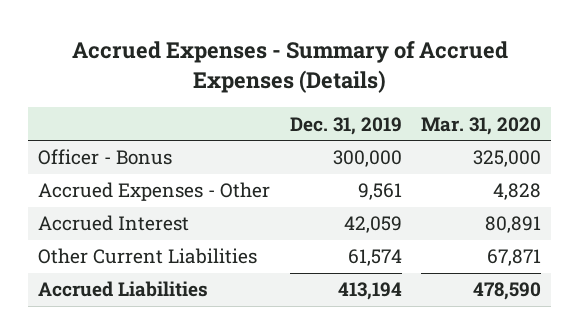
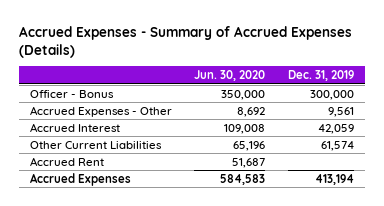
[421,116,542,135] Mar. 31, 2020 -> none
none -> [194,70,266,82] Jun. 30, 2020
none -> [29,156,104,166] Accrued Rent
[38,281,209,298] Accrued Liabilities -> [29,172,131,186] Accrued Expenses

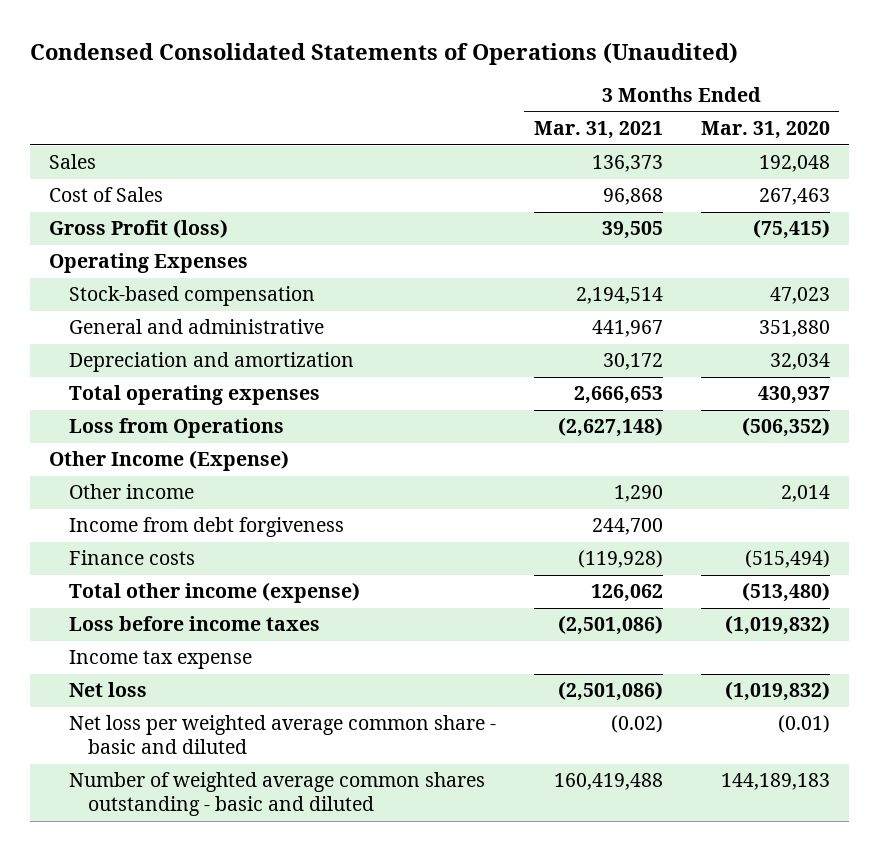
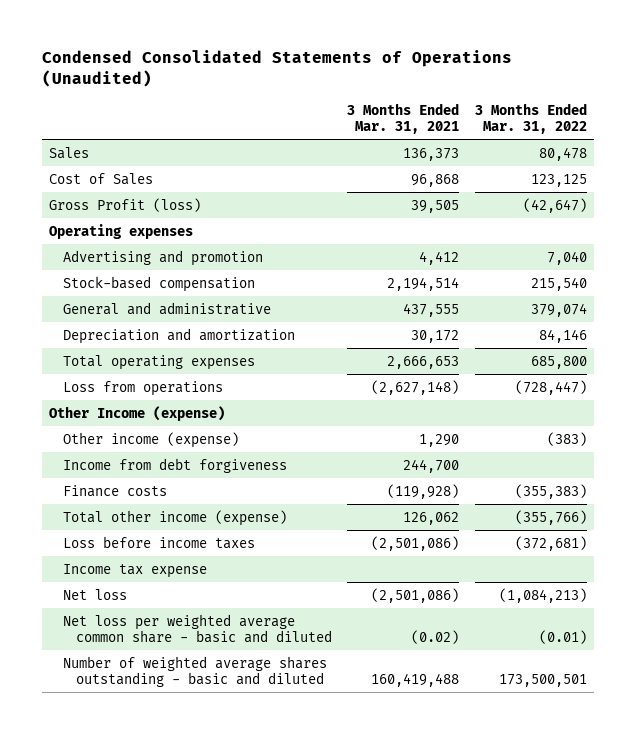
[700,121,830,140] Mar. 31, 2020 -> none
none -> [474,102,587,134] 3 Months Ended Mar. 31, 2022
[48,253,248,274] Operating Expenses -> [49,223,194,239] Operating expenses
none -> [62,249,263,266] Advertising and promotion
[591,320,663,338] 441,967 -> [403,302,460,317] 437,555
[68,418,284,439] Loss from Operations -> [62,380,223,396] Loss from operations
[48,450,289,472] Other Income (Expense) -> [49,405,226,421] Other Income (expense)
[68,484,194,500] Other income -> [62,431,239,448] Other income (expense)
[68,772,485,817] Number of weighted average common shares outstanding - basic and diluted -> [62,655,327,687] Number of weighted average shares outstanding - basic and diluted

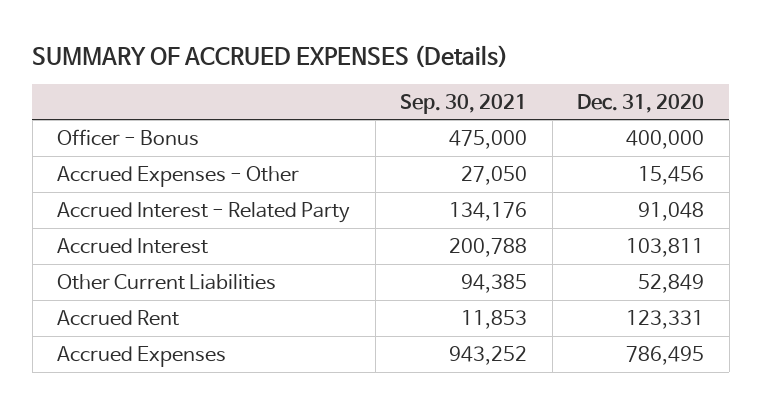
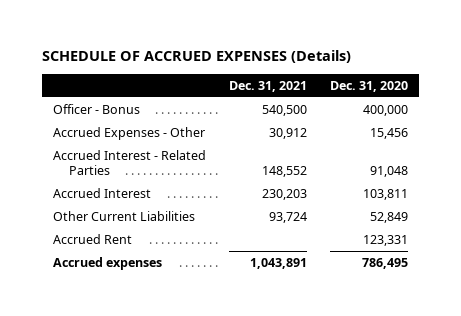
[32,44,509,68] SUMMARY OF ACCRUED EXPENSES (Details) -> [41,50,351,64] SCHEDULE OF ACCRUED EXPENSES (Details)
[400,93,528,114] Sep. 30, 2021 -> none
none -> [229,80,308,92] Dec. 31, 2021
[57,202,351,224] Accrued Interest - Related Party -> [53,150,207,176] Accrued Interest - Related Parties
[57,346,227,368] Accrued Expenses -> [53,257,163,271] Accrued expenses

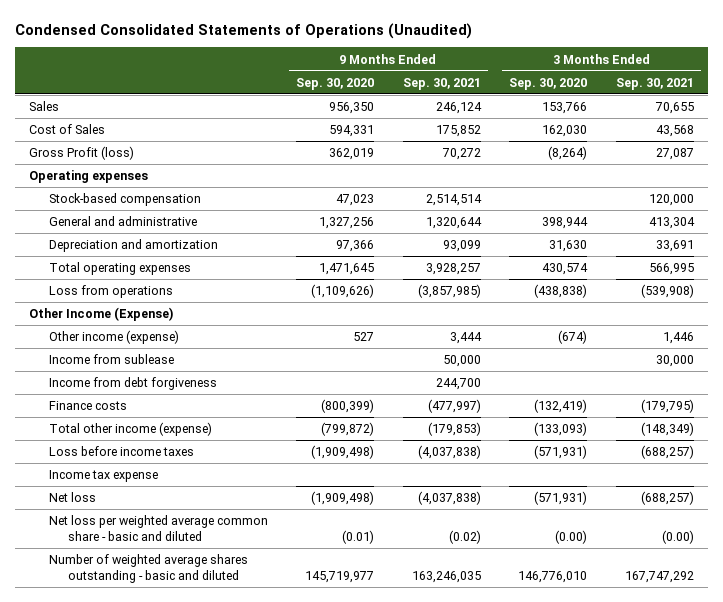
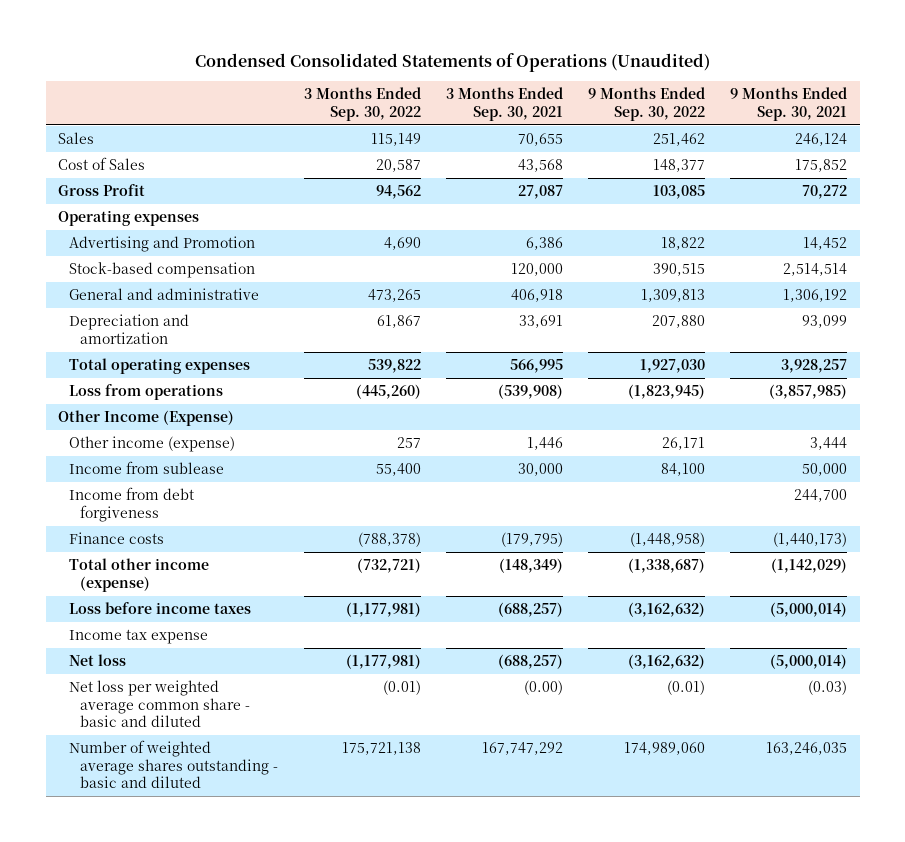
[296,77,375,90] Sep. 30, 2020 -> none
[509,77,588,90] Sep. 30, 2020 -> none
none -> [303,87,421,121] 3 Months Ended Sep. 30, 2022
none -> [587,87,705,121] 9 Months Ended Sep. 30, 2022
[29,146,135,161] Gross Profit (loss) -> [58,184,146,197] Gross Profit
none -> [69,236,256,253] Advertising and Promotion
[425,217,482,230] 1,320,644 -> [783,289,848,303] 1,306,192
[648,217,695,230] 413,304 -> [510,289,563,303] 406,918
[427,399,481,414] (477,997) -> [773,532,848,548] (1,440,173)
[427,422,481,437] (179,853) -> [771,558,848,574] (1,142,029)
[417,445,481,460] (4,037,838) -> [770,602,848,618] (5,000,014)
[417,491,481,506] (4,037,838) -> [770,654,848,670] (5,000,014)
[448,529,481,544] (0.02) -> [808,680,848,696] (0.03)

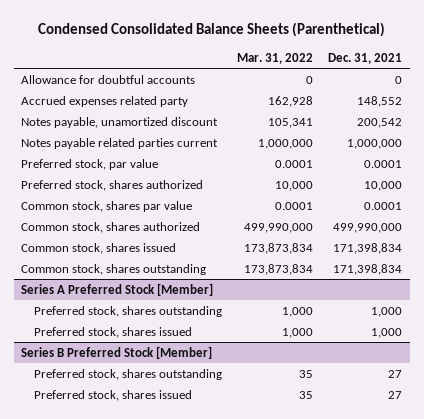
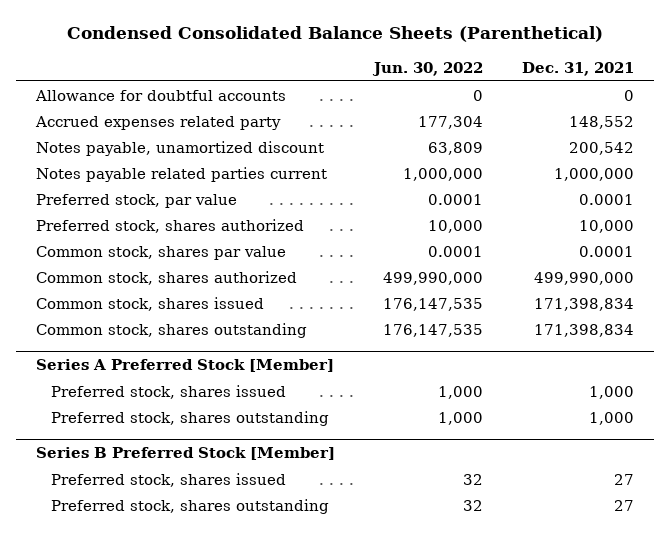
[237,52,314,64] Mar. 31, 2022 -> none
none -> [371,62,483,77] Jun. 30, 2022
[34,305,223,317] Preferred stock, shares outstanding -> [51,410,330,426] Preferred stock, shares outstanding
[34,368,223,380] Preferred stock, shares outstanding -> [51,498,330,514] Preferred stock, shares outstanding

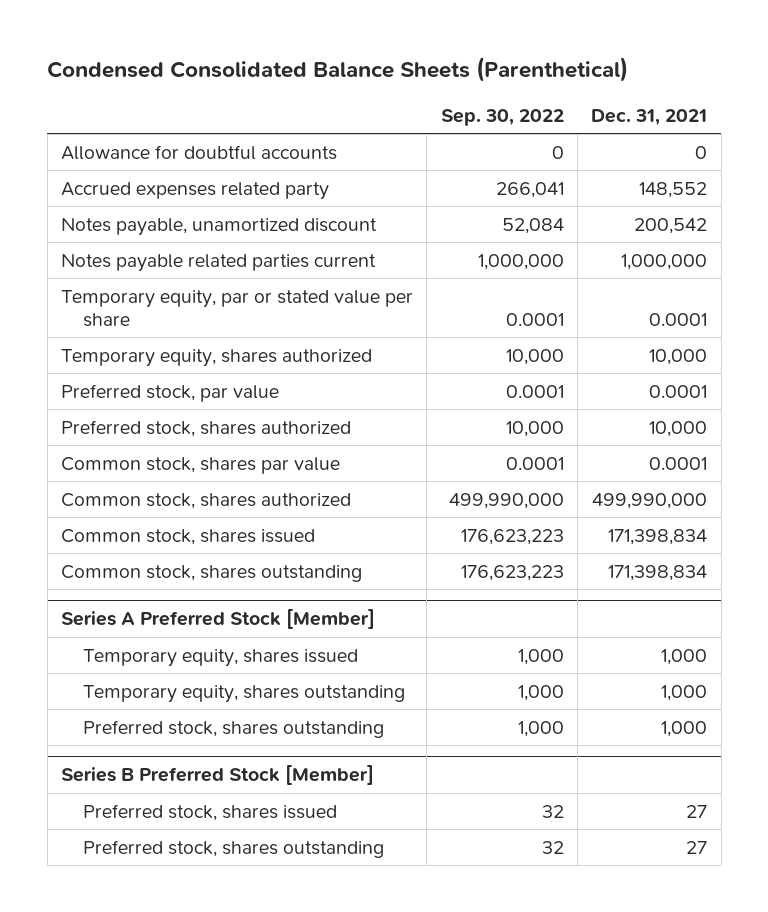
[371,62,483,77] Jun. 30, 2022 -> none
none -> [440,108,564,126] Sep. 30, 2022
none -> [60,289,413,327] Temporary equity, par or stated value per share
none -> [60,348,372,367] Temporary equity, shares authorized
[51,384,287,399] Preferred stock, shares issued -> none
none -> [83,648,359,667] Temporary equity, shares issued
none -> [83,684,406,703] Temporary equity, shares outstanding

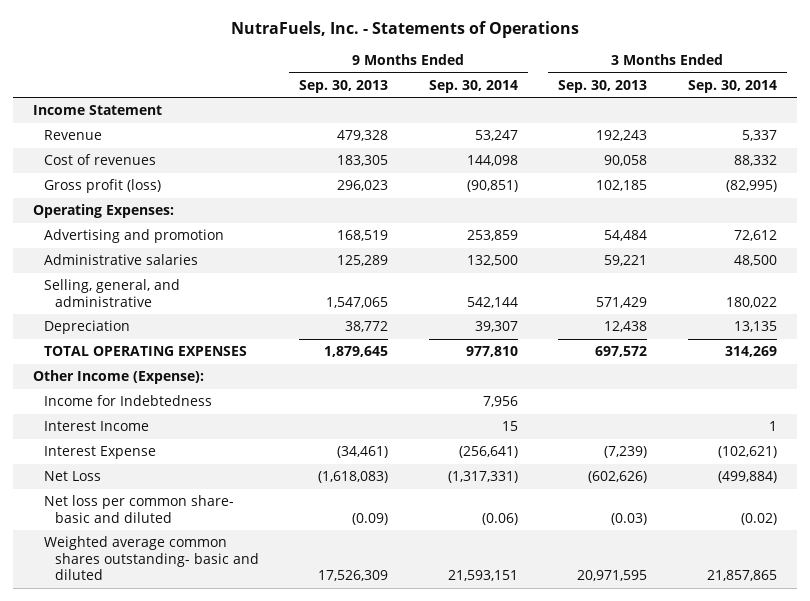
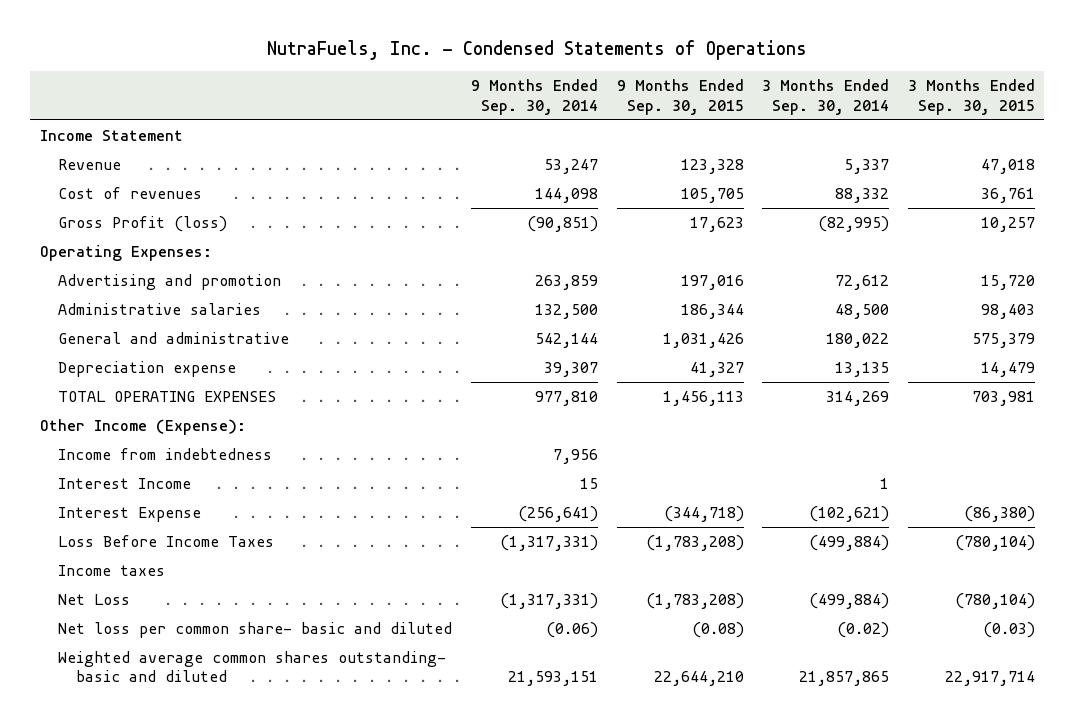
[230,21,579,39] NutraFuels, Inc. - Statements of Operations -> [267,40,808,61] NutraFuels, Inc. - Condensed Statements of Operations
[299,79,389,93] Sep. 30, 2013 -> none
[558,79,648,93] Sep. 30, 2013 -> none
none -> [616,79,744,115] 9 Months Ended Sep. 30, 2015
none -> [908,79,1036,115] 3 Months Ended Sep. 30, 2015
[43,179,161,194] Gross profit (loss) -> [58,215,228,232] Gross Profit (loss)
[466,230,518,242] 253,859 -> [534,274,598,290] 263,859
[43,279,180,307] Selling, general, and administrative -> [58,331,290,344] General and administrative
[43,320,130,335] Depreciation -> [58,360,237,377] Depreciation expense
[43,395,212,407] Income for Indebtedness -> [58,447,273,460] Income from indebtedness
none -> [58,534,275,547] Loss Before Income Taxes
none -> [58,564,166,576] Income taxes

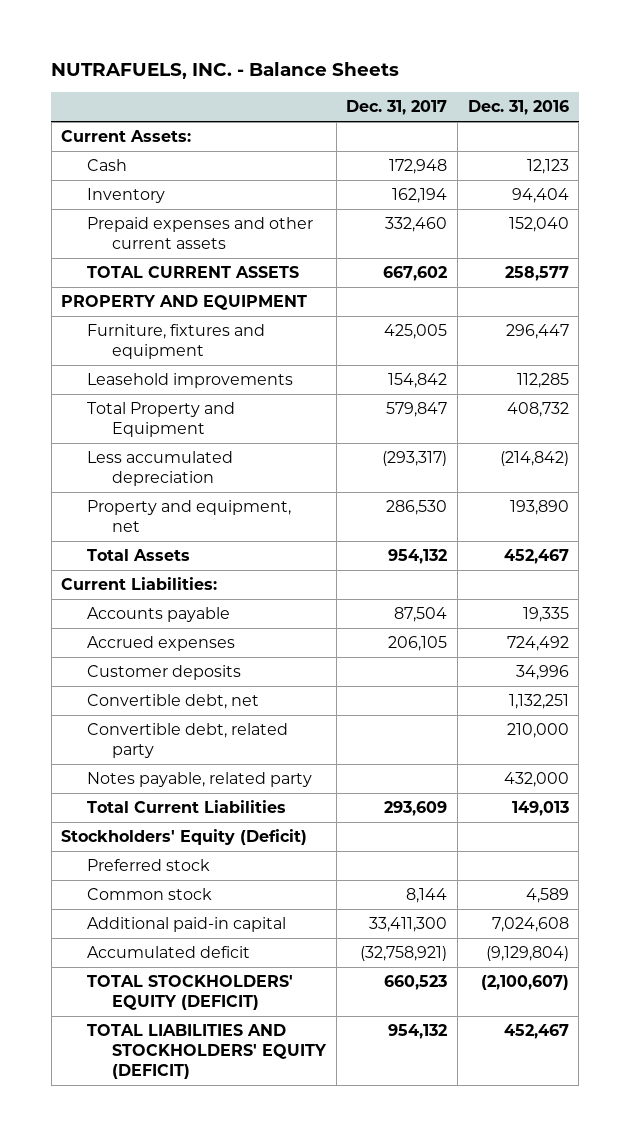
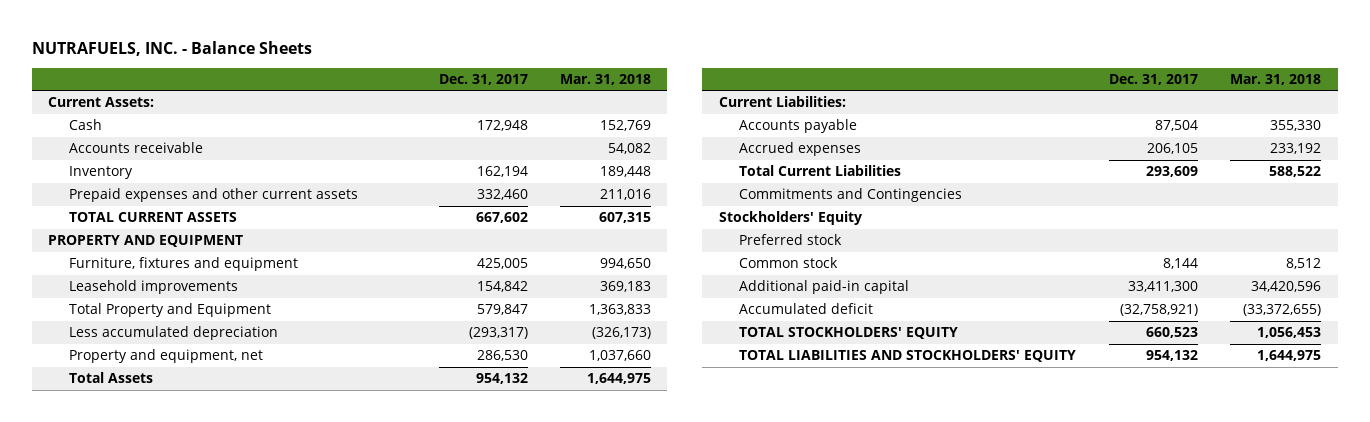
[467,100,569,116] Dec. 31, 2016 -> none
none -> [560,73,652,85] Mar. 31, 2018
none -> [68,142,203,154] Accounts receivable
[86,665,241,681] Customer deposits -> none
[86,694,259,710] Convertible debt, net -> none
[86,723,288,759] Convertible debt, related party -> none
[86,772,312,788] Notes payable, related party -> none
none -> [738,188,962,203] Commitments and Contingencies
[61,829,308,846] Stockholders' Equity (Deficit) -> [718,211,862,226] Stockholders' Equity
[86,975,293,1011] TOTAL STOCKHOLDERS' EQUITY (DEFICIT) -> [738,327,958,340] TOTAL STOCKHOLDERS' EQUITY
[86,1024,328,1080] TOTAL LIABILITIES AND STOCKHOLDERS' EQUITY (DEFICIT) -> [738,350,1076,363] TOTAL LIABILITIES AND STOCKHOLDERS' EQUITY

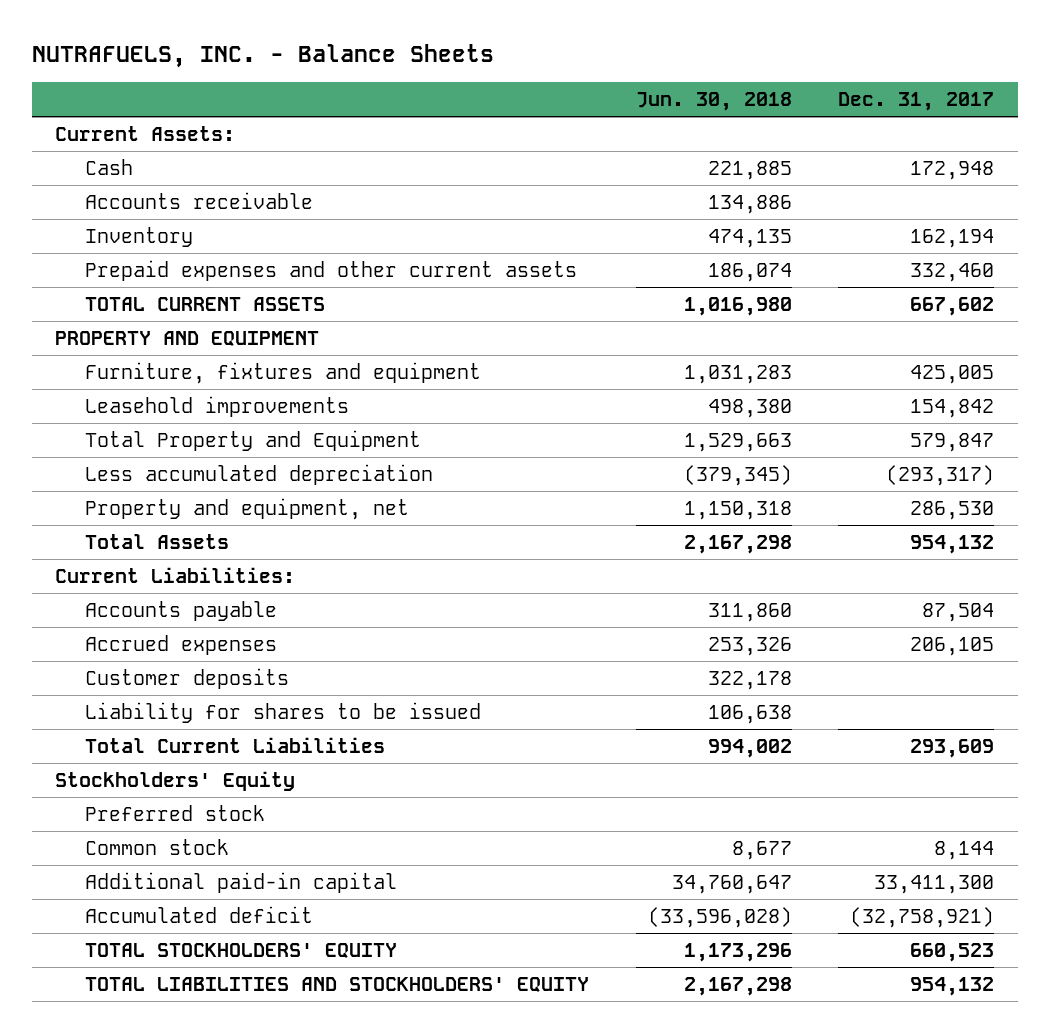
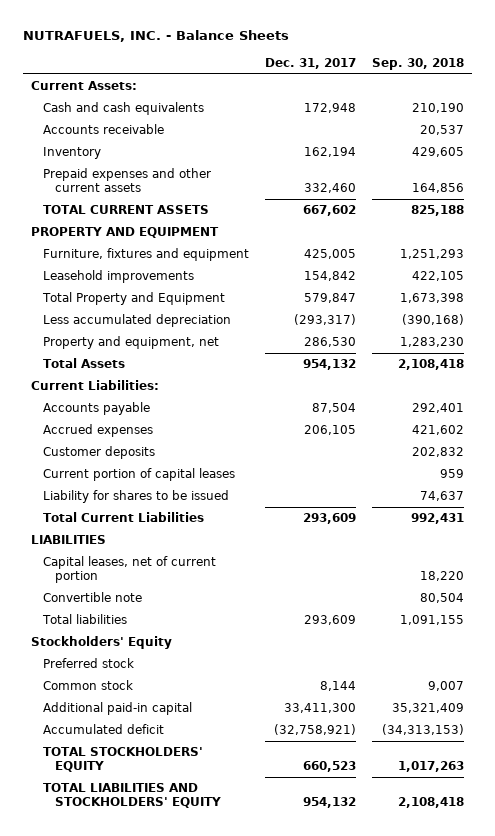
[635,91,792,111] Jun. 30, 2018 -> none
none -> [372,57,465,70] Sep. 30, 2018
[84,158,133,175] Cash -> [42,102,204,116] Cash and cash equivalents
none -> [42,468,235,482] Current portion of capital leases
none -> [30,535,106,545] LIABILITIES
none -> [42,556,216,584] Capital leases, net of current portion
none -> [42,592,142,603] Convertible note
none -> [41,614,127,625] Total liabilities

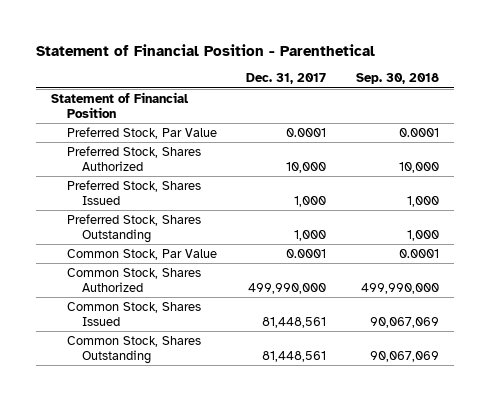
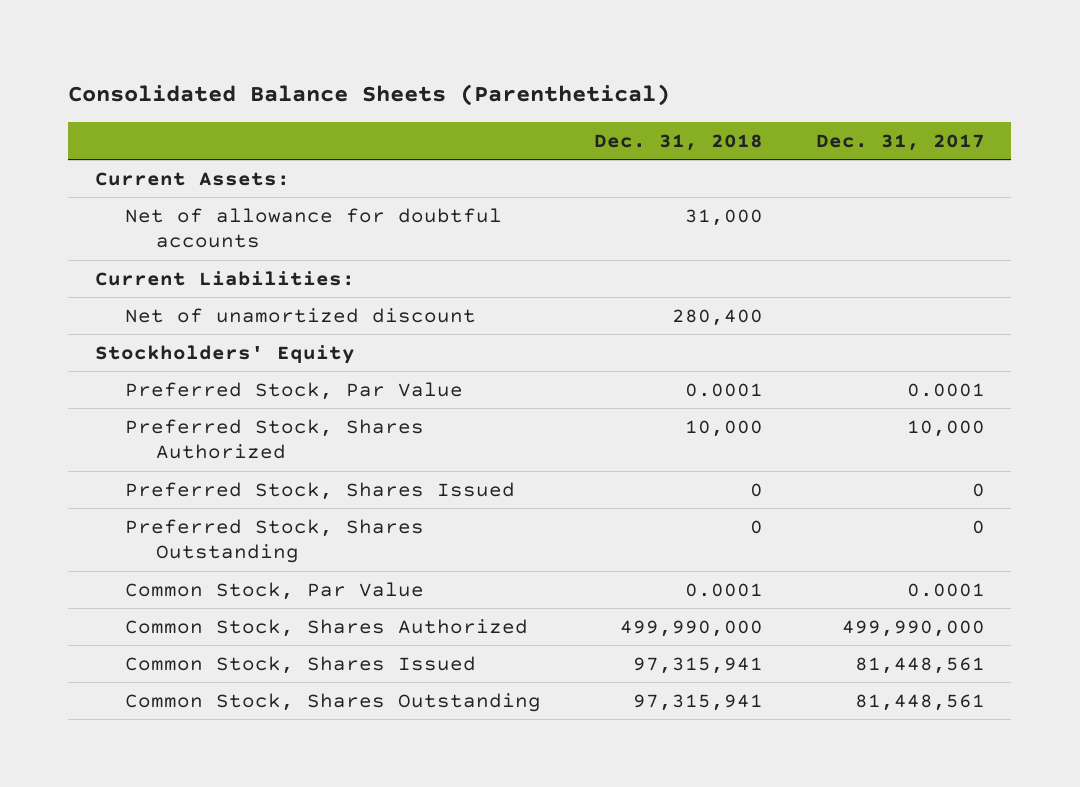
[36,43,376,56] Statement of Financial Position - Parenthetical -> [68,83,671,106] Consolidated Balance Sheets (Parenthetical)
[355,73,439,85] Sep. 30, 2018 -> none
none -> [594,133,764,151] Dec. 31, 2018
[50,91,189,118] Statement of Financial Position -> none
none -> [94,171,290,186] Current Assets:
none -> [125,207,503,249] Net of allowance for doubtful accounts
none -> [94,270,355,286] Current Liabilities:
none -> [125,307,477,323] Net of unamortized discount
none -> [94,344,355,364] Stockholders' Equity
[294,195,327,207] 1,000 -> [971,482,985,497] 0
[294,229,327,241] 1,000 -> [971,519,985,534] 0

